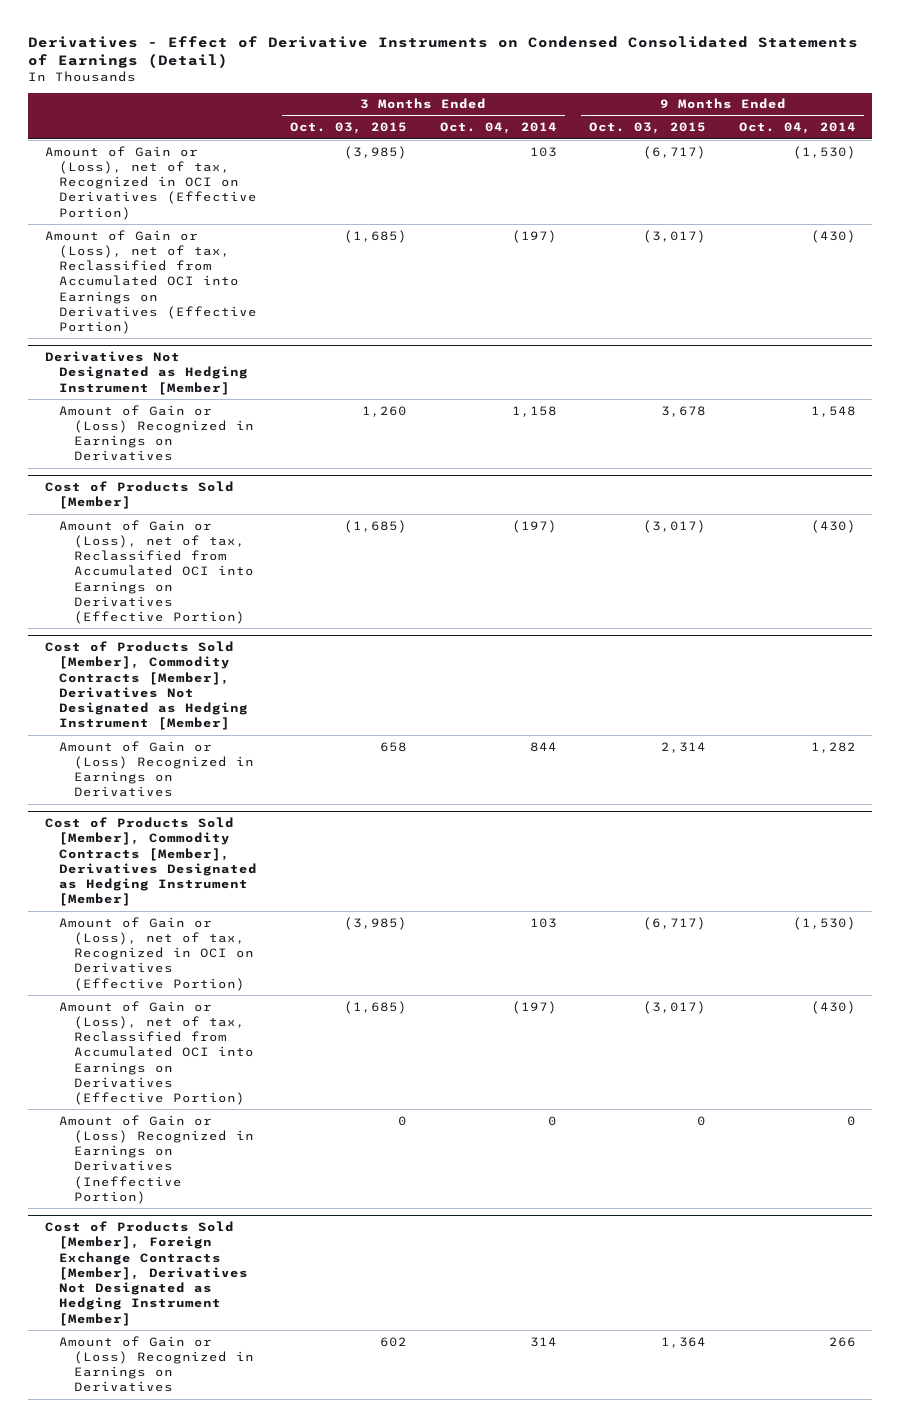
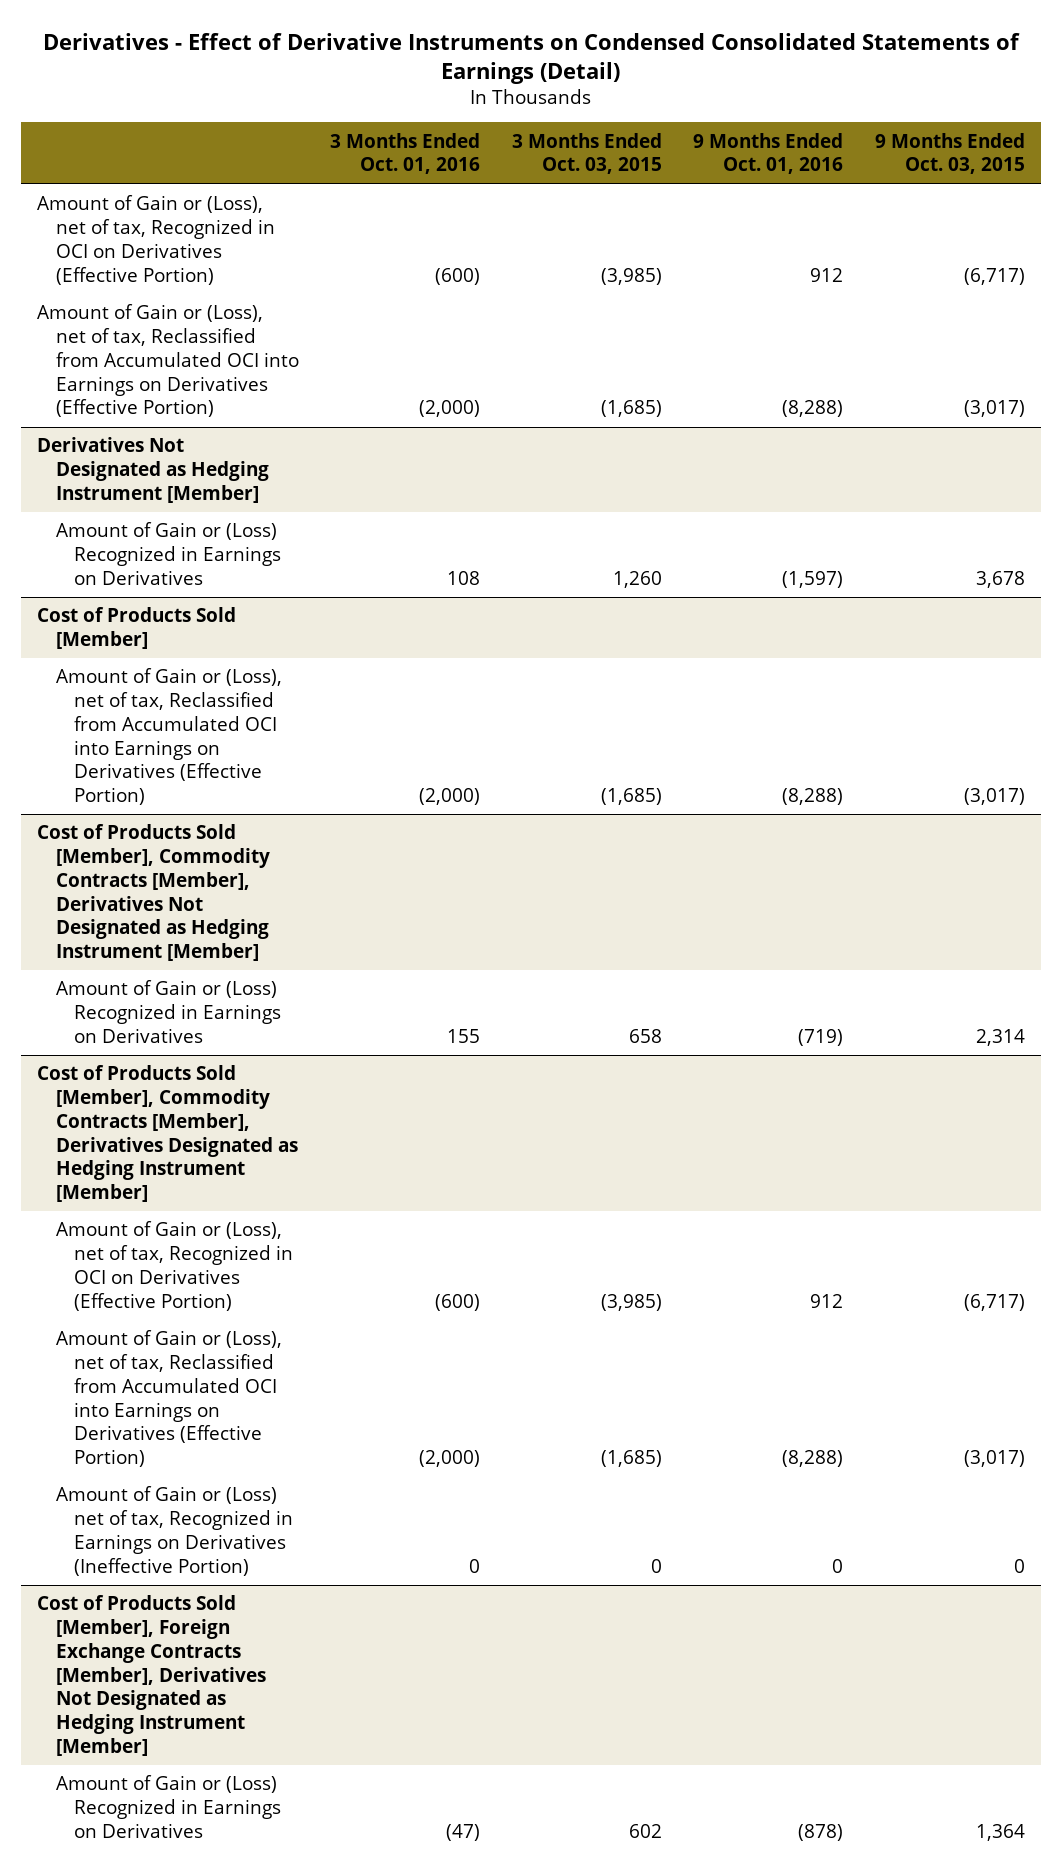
[439,122,557,135] Oct. 04, 2014 -> none
[738,122,856,135] Oct. 04, 2014 -> none
none -> [330,132,481,175] 3 Months Ended Oct. 01, 2016
none -> [693,132,844,175] 9 Months Ended Oct. 01, 2016
[59,1114,255,1204] Amount of Gain or (Loss) Recognized in Earnings on Derivatives (Ineffective Portion) -> [55,1486,294,1576] Amount of Gain or (Loss) net of tax, Recognized in Earnings on Derivatives (Ineffective Portion)

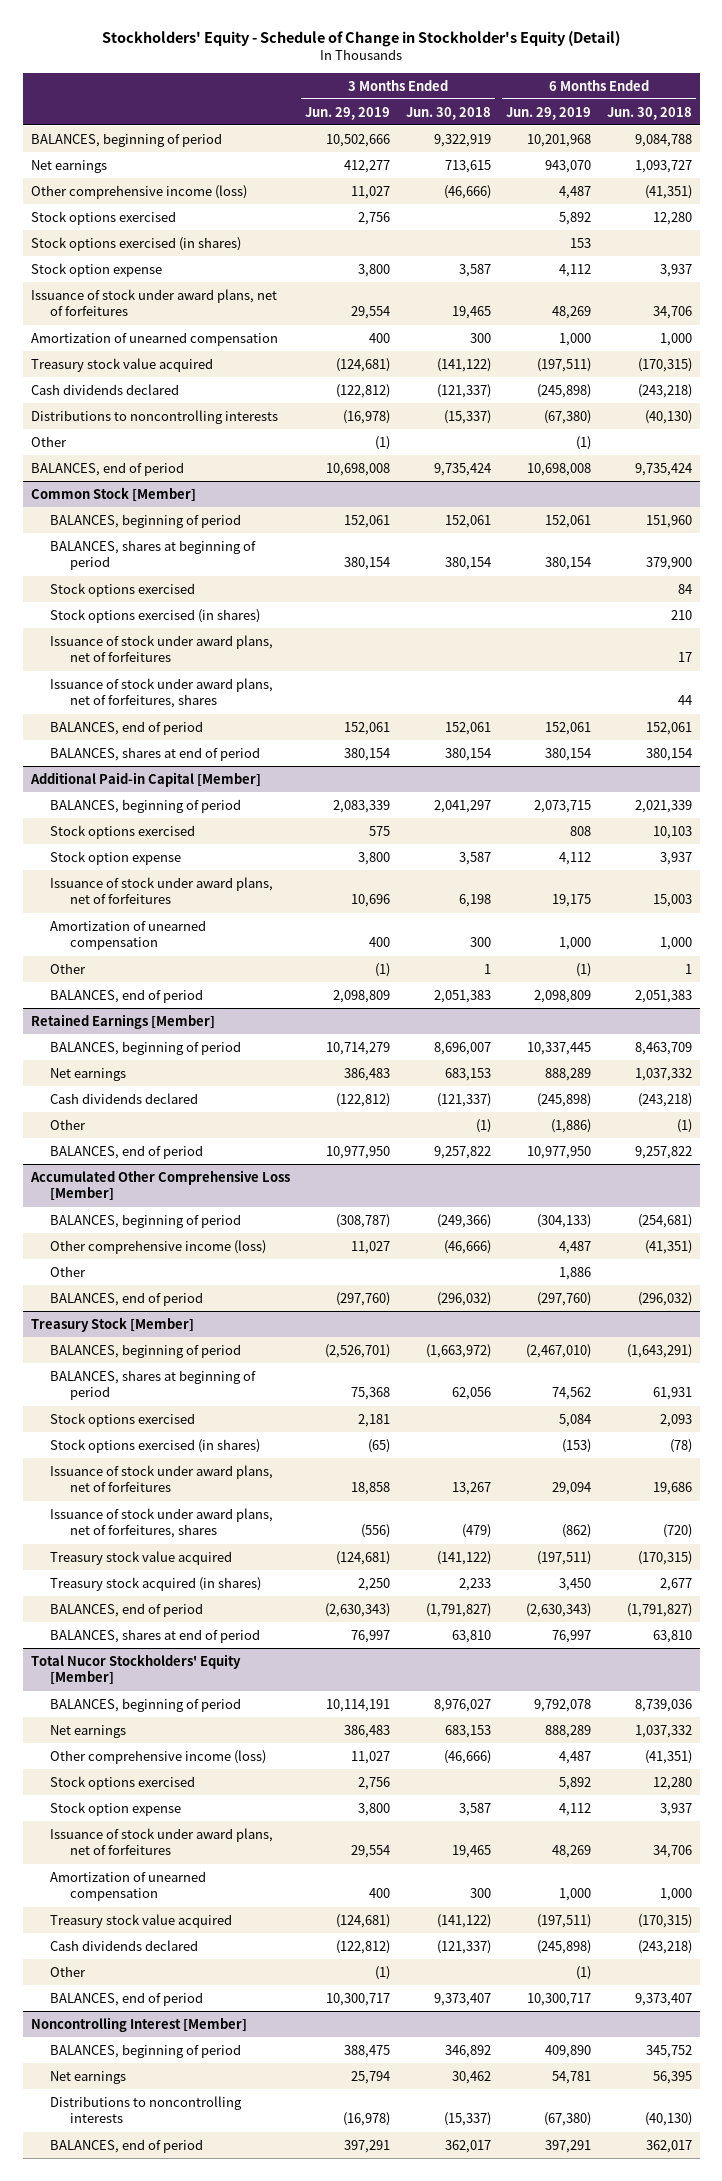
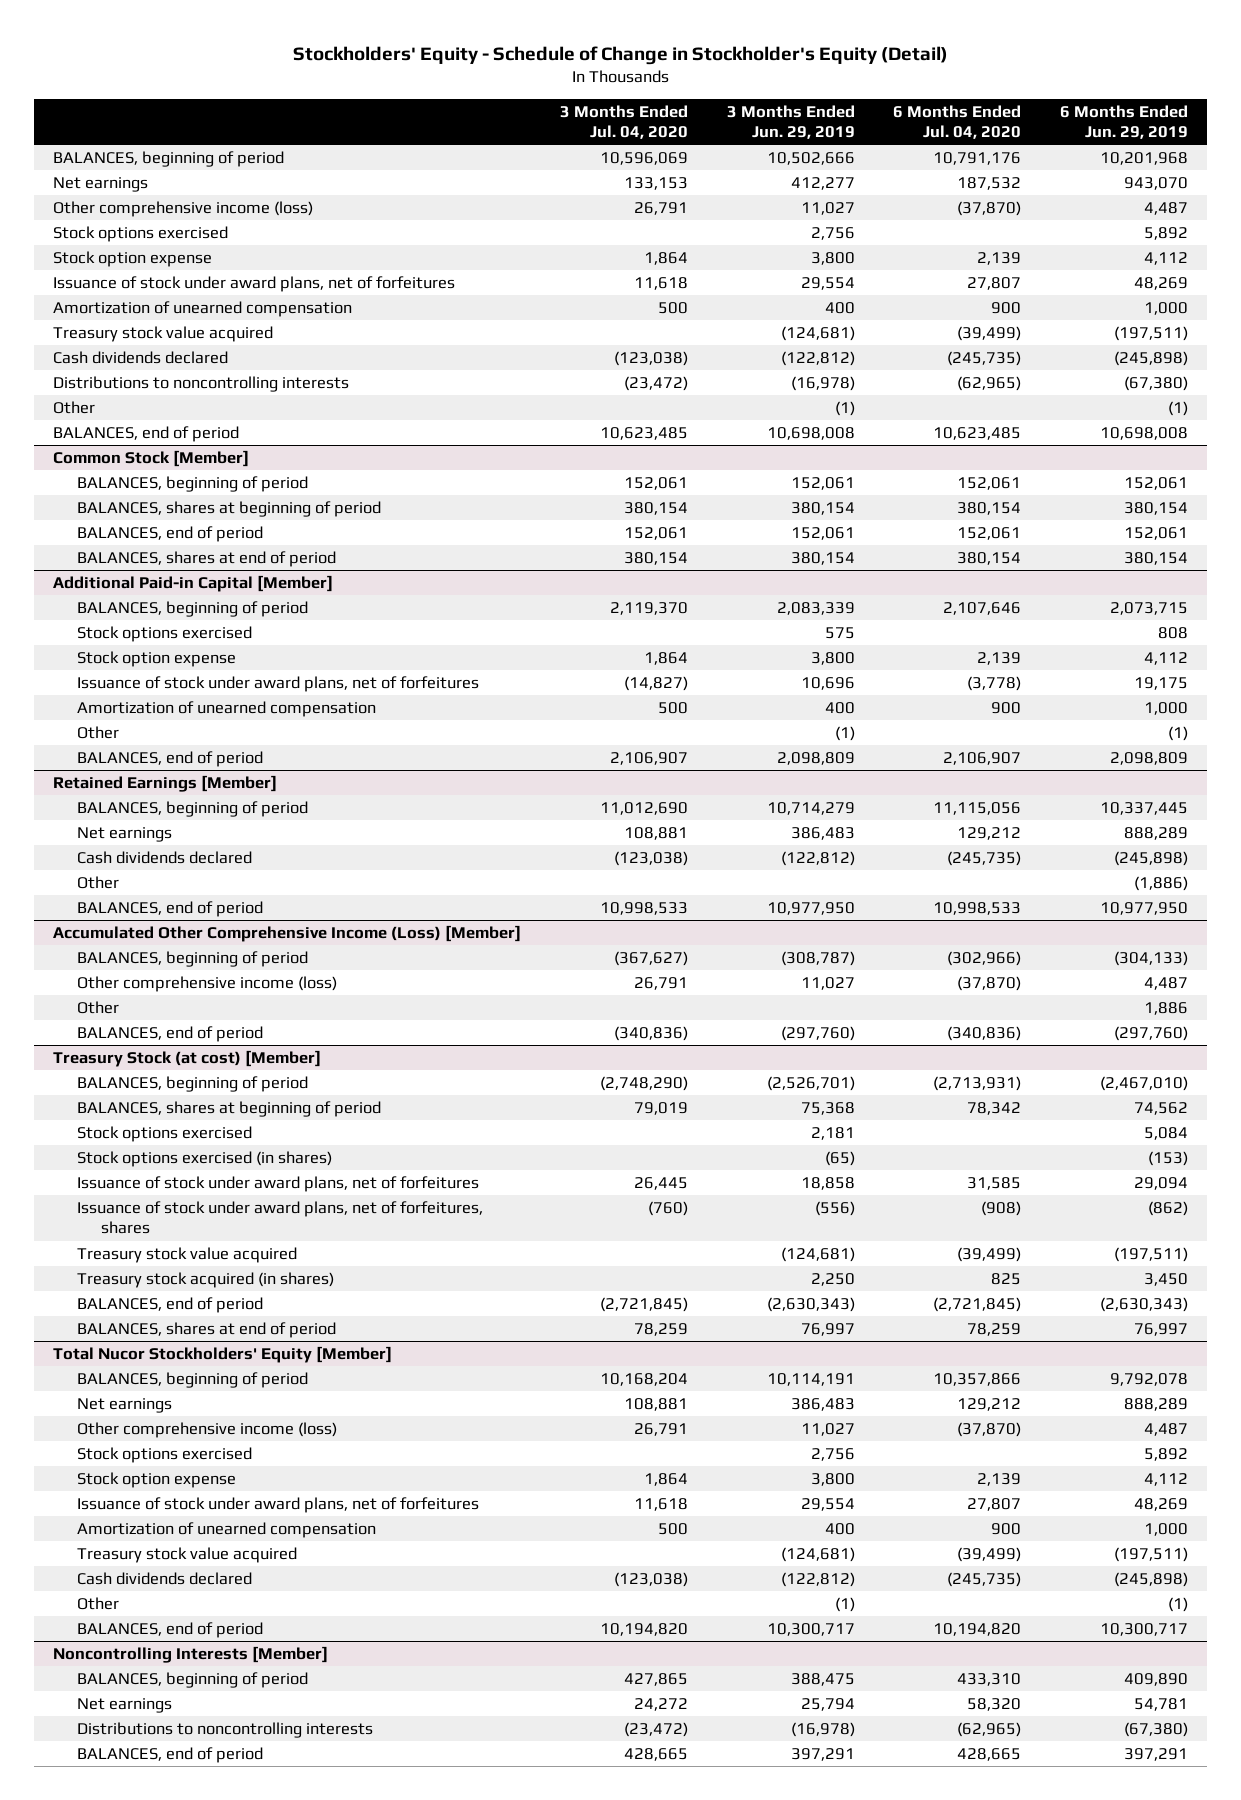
[405,106,491,120] Jun. 30, 2018 -> none
[606,106,692,120] Jun. 30, 2018 -> none
none -> [559,105,688,140] 3 Months Ended Jul. 04, 2020
none -> [893,105,1022,140] 6 Months Ended Jul. 04, 2020
[30,236,241,251] Stock options exercised (in shares) -> none
[50,582,196,597] Stock options exercised -> none
[50,608,261,623] Stock options exercised (in shares) -> none
[50,634,274,663] Issuance of stock under award plans, net of forfeitures -> none
[50,677,274,709] Issuance of stock under award plans, net of forfeitures, shares -> none
[29,1169,290,1202] Accumulated Other Comprehensive Loss [Member] -> [53,925,522,943] Accumulated Other Comprehensive Income (Loss) [Member]
[30,1316,194,1332] Treasury Stock [Member] -> [53,1050,322,1068] Treasury Stock (at cost) [Member]
[30,2016,247,2032] Noncontrolling Interest [Member] -> [53,1646,329,1664] Noncontrolling Interests [Member]

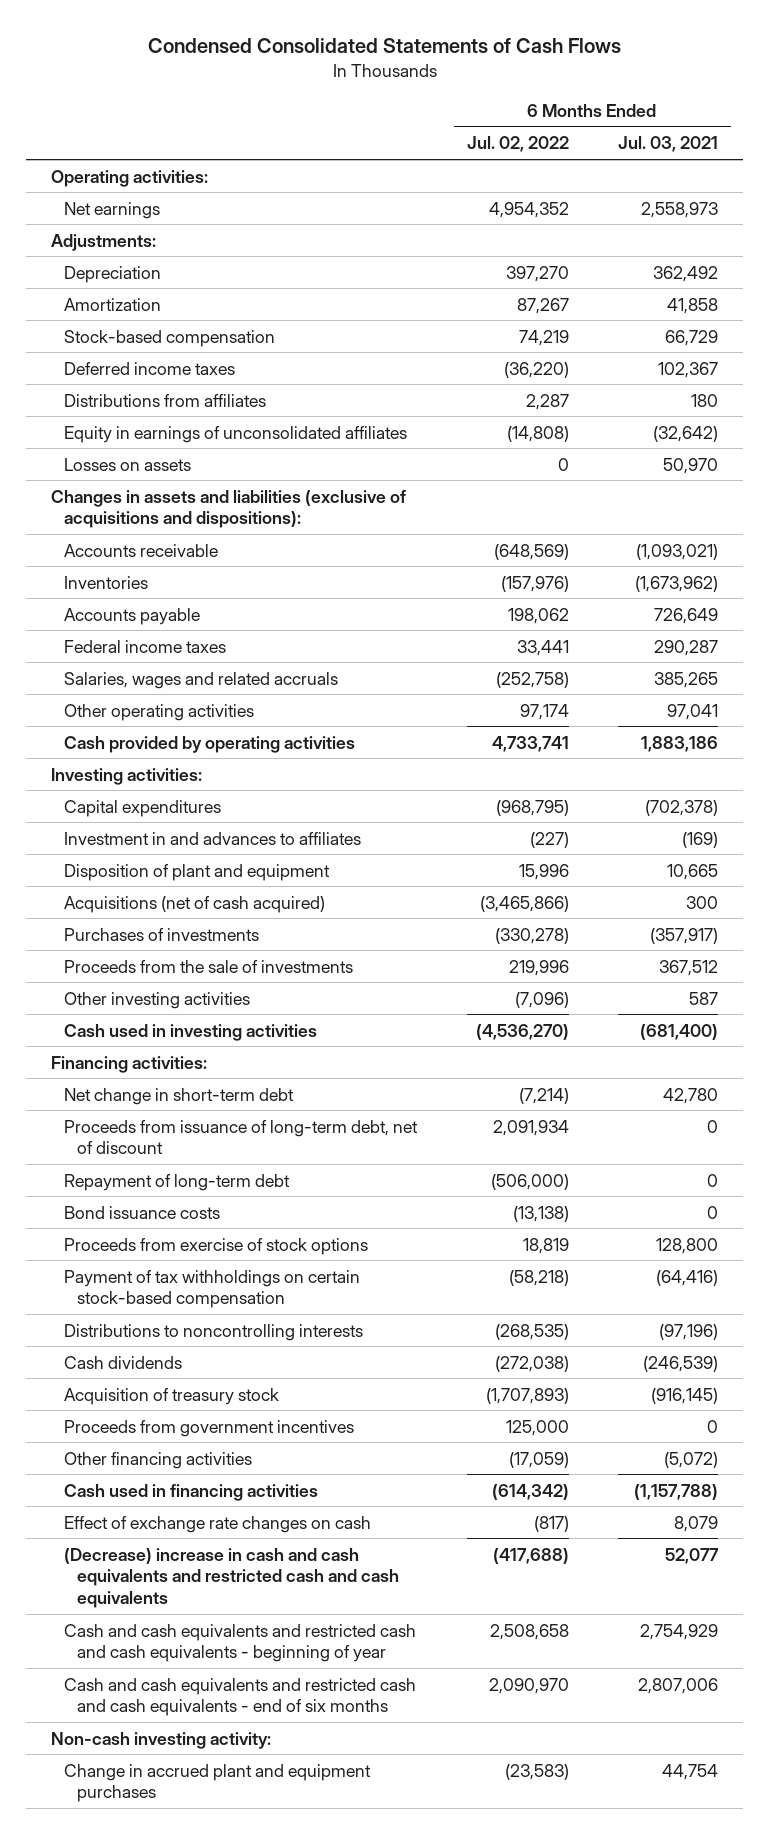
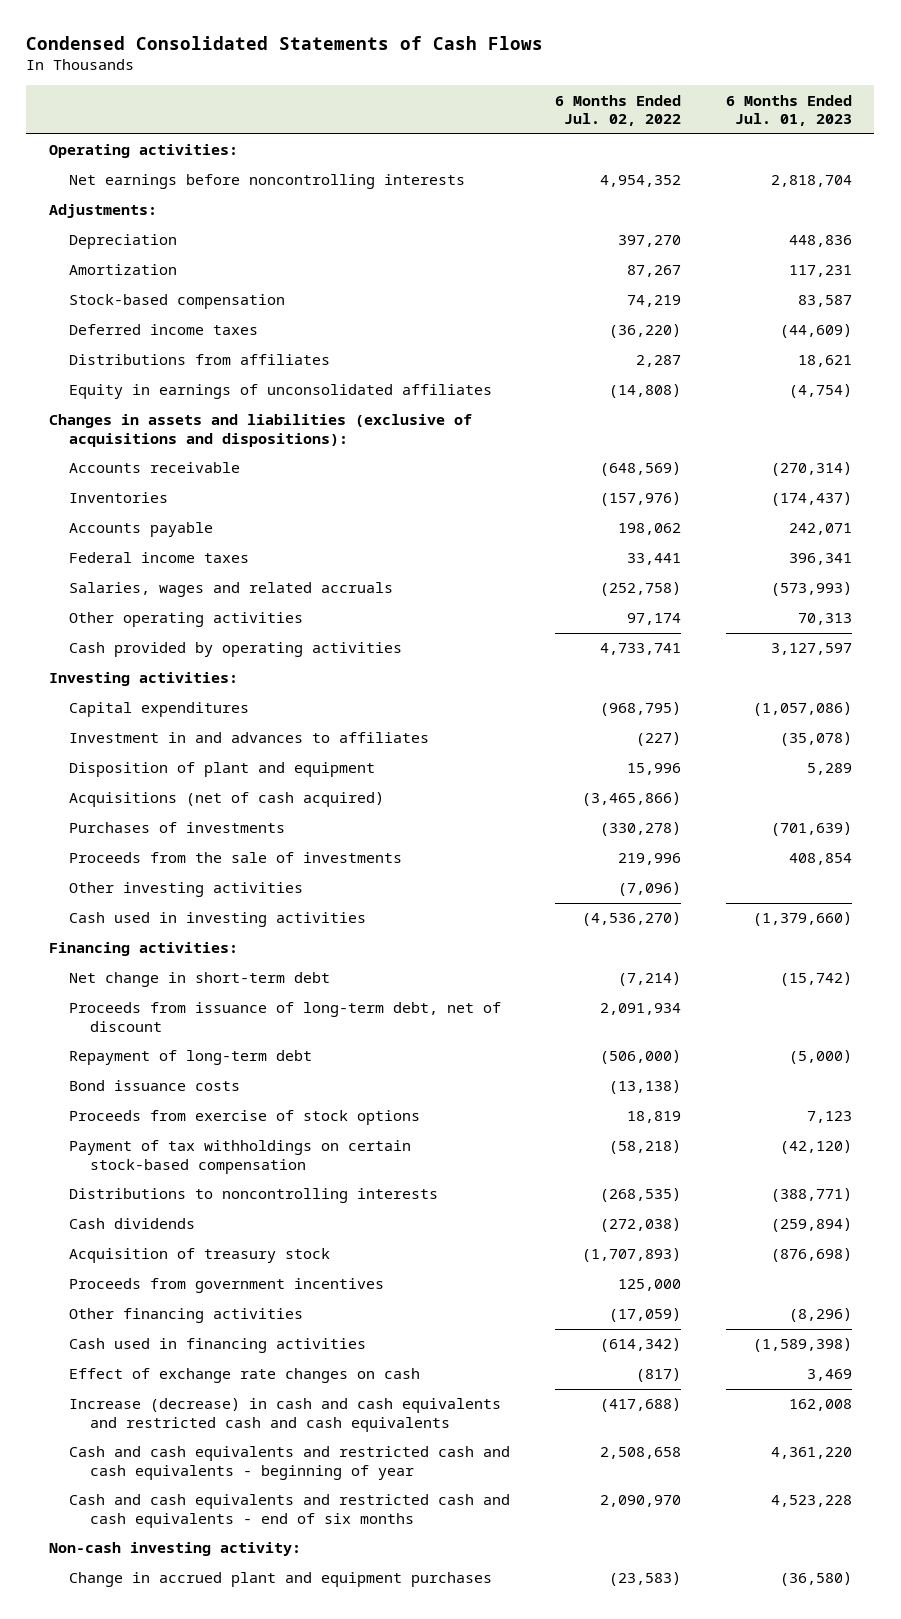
[618,136,719,153] Jul. 03, 2021 -> none
none -> [726,94,853,127] 6 Months Ended Jul. 01, 2023
[63,201,160,219] Net earnings -> [69,174,466,190] Net earnings before noncontrolling interests
[63,457,191,471] Losses on assets -> none
[63,1547,399,1609] (Decrease) increase in cash and cash equivalents and restricted cash and cash equivalents -> [69,1398,502,1432] Increase (decrease) in cash and cash equivalents and restricted cash and cash equivalents

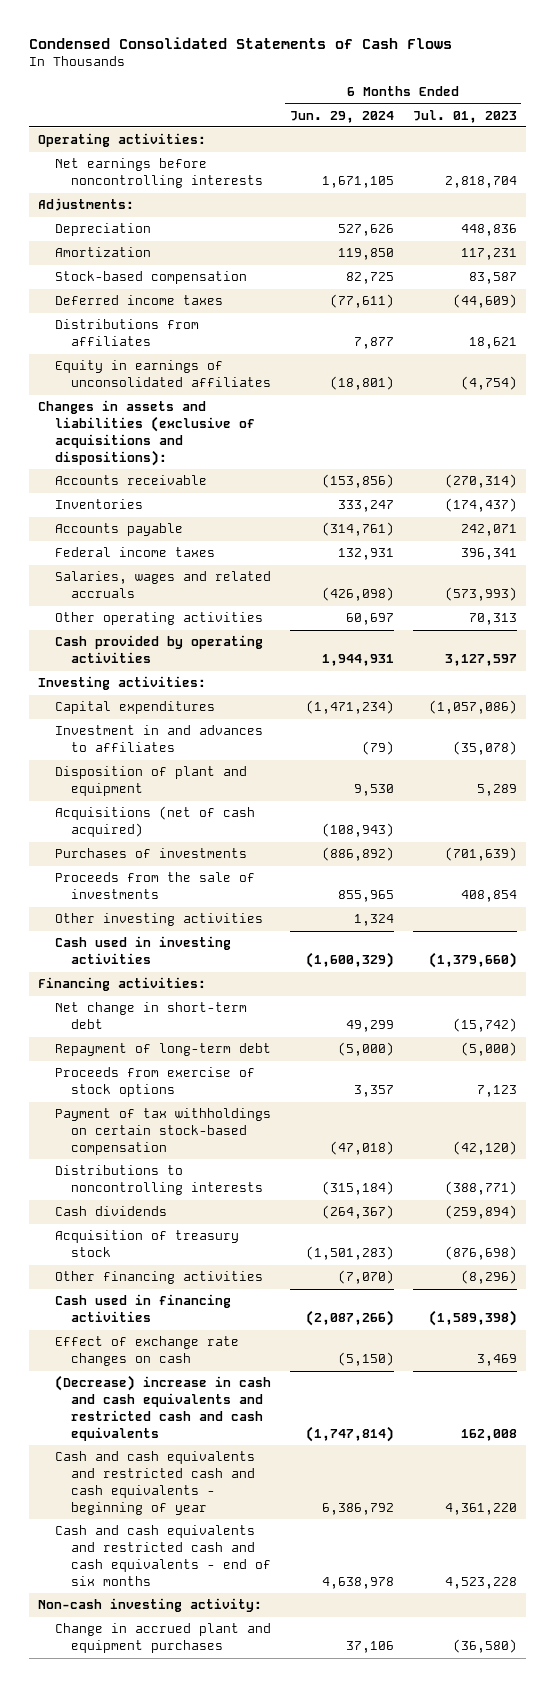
[555,94,682,127] 6 Months Ended Jul. 02, 2022 -> none
none -> [289,110,394,123] Jun. 29, 2024
[69,1002,502,1032] Proceeds from issuance of long-term debt, net of discount -> none
[69,1080,241,1092] Bond issuance costs -> none
[69,1278,385,1294] Proceeds from government incentives -> none
[69,1398,502,1432] Increase (decrease) in cash and cash equivalents and restricted cash and cash equivalents -> [54,1375,271,1441] (Decrease) increase in cash and cash equivalents and restricted cash and cash equivalents

